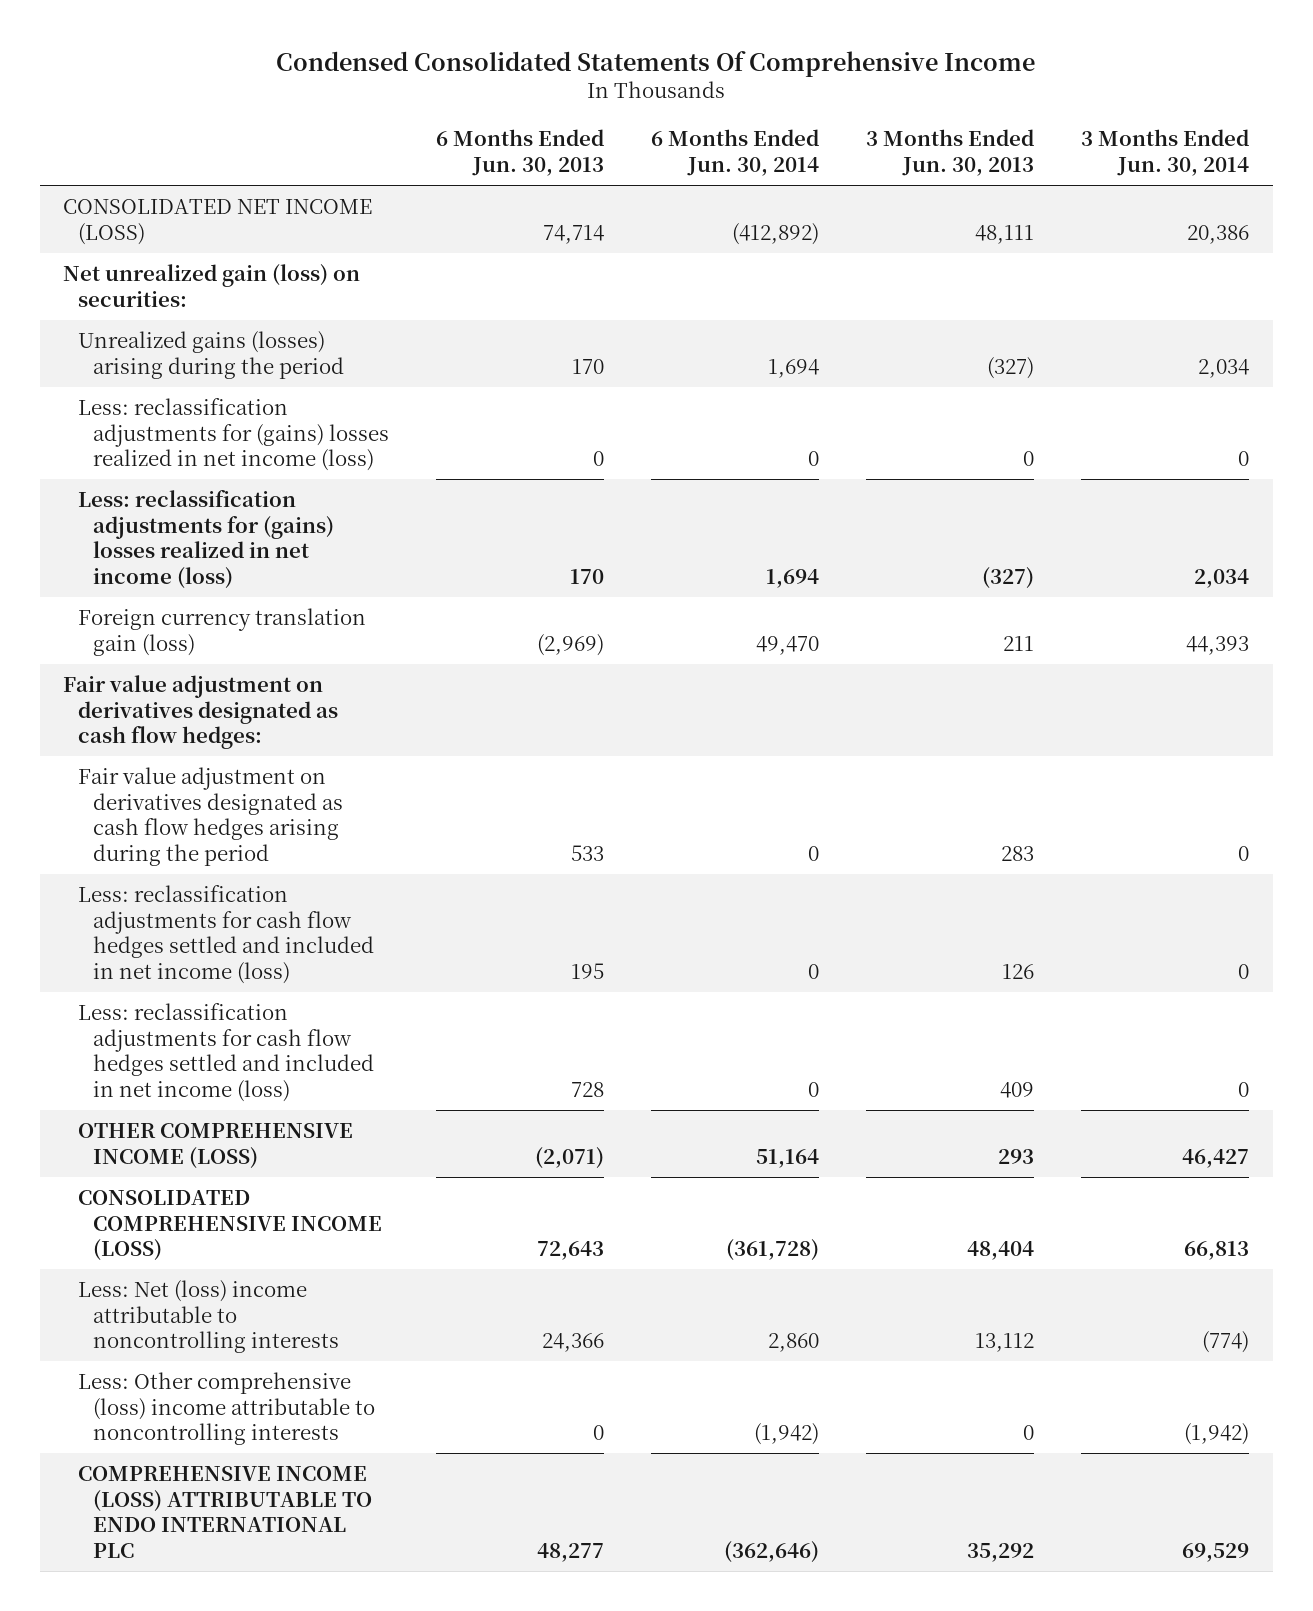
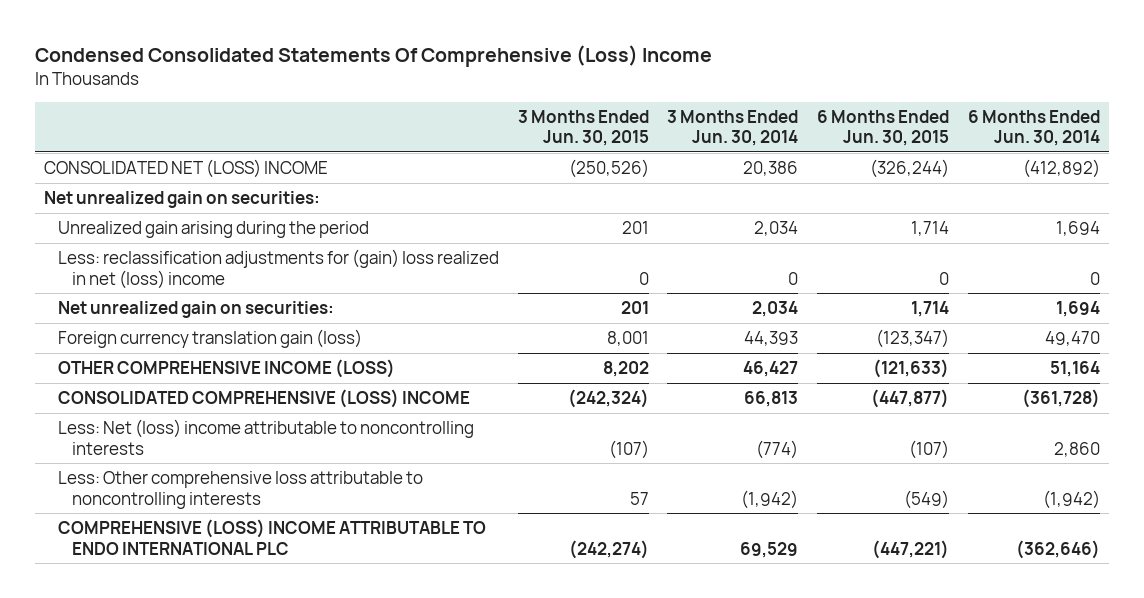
[276,51,1036,78] Condensed Consolidated Statements Of Comprehensive Income -> [35,44,713,67] Condensed Consolidated Statements Of Comprehensive (Loss) Income
[435,129,604,177] 6 Months Ended Jun. 30, 2013 -> none
[866,129,1035,177] 3 Months Ended Jun. 30, 2013 -> none
none -> [517,109,649,147] 3 Months Ended Jun. 30, 2015
none -> [817,109,950,147] 6 Months Ended Jun. 30, 2015
[63,198,373,245] CONSOLIDATED NET INCOME (LOSS) -> [44,159,329,179] CONSOLIDATED NET (LOSS) INCOME
[63,263,361,307] Net unrealized gain (loss) on securities: -> [44,191,321,209] Net unrealized gain on securities:
[77,330,344,379] Unrealized gains (losses) arising during the period -> [58,221,370,239] Unrealized gain arising during the period
[77,397,389,472] Less: reclassification adjustments for (gains) losses realized in net income (loss) -> [58,249,500,289] Less: reclassification adjustments for (gain) loss realized in net (loss) income
[77,489,334,590] Less: reclassification adjustments for (gains) losses realized in net income (loss) -> [58,301,335,319] Net unrealized gain on securities:
[63,674,338,750] Fair value adjustment on derivatives designated as cash flow hedges: -> none
[77,766,343,867] Fair value adjustment on derivatives designated as cash flow hedges arising during the period -> none
[77,884,374,985] Less: reclassification adjustments for cash flow hedges settled and included in net income (loss) -> none
[77,1002,374,1103] Less: reclassification adjustments for cash flow hedges settled and included in net income (loss) -> none
[77,1189,382,1262] CONSOLIDATED COMPREHENSIVE INCOME (LOSS) -> [58,389,471,409] CONSOLIDATED COMPREHENSIVE (LOSS) INCOME
[77,1371,375,1446] Less: Other comprehensive (loss) income attributable to noncontrolling interests -> [58,471,424,509] Less: Other comprehensive loss attributable to noncontrolling interests
[77,1465,372,1559] COMPREHENSIVE INCOME (LOSS) ATTRIBUTABLE TO ENDO INTERNATIONAL PLC -> [58,519,487,555] COMPREHENSIVE (LOSS) INCOME ATTRIBUTABLE TO ENDO INTERNATIONAL PLC

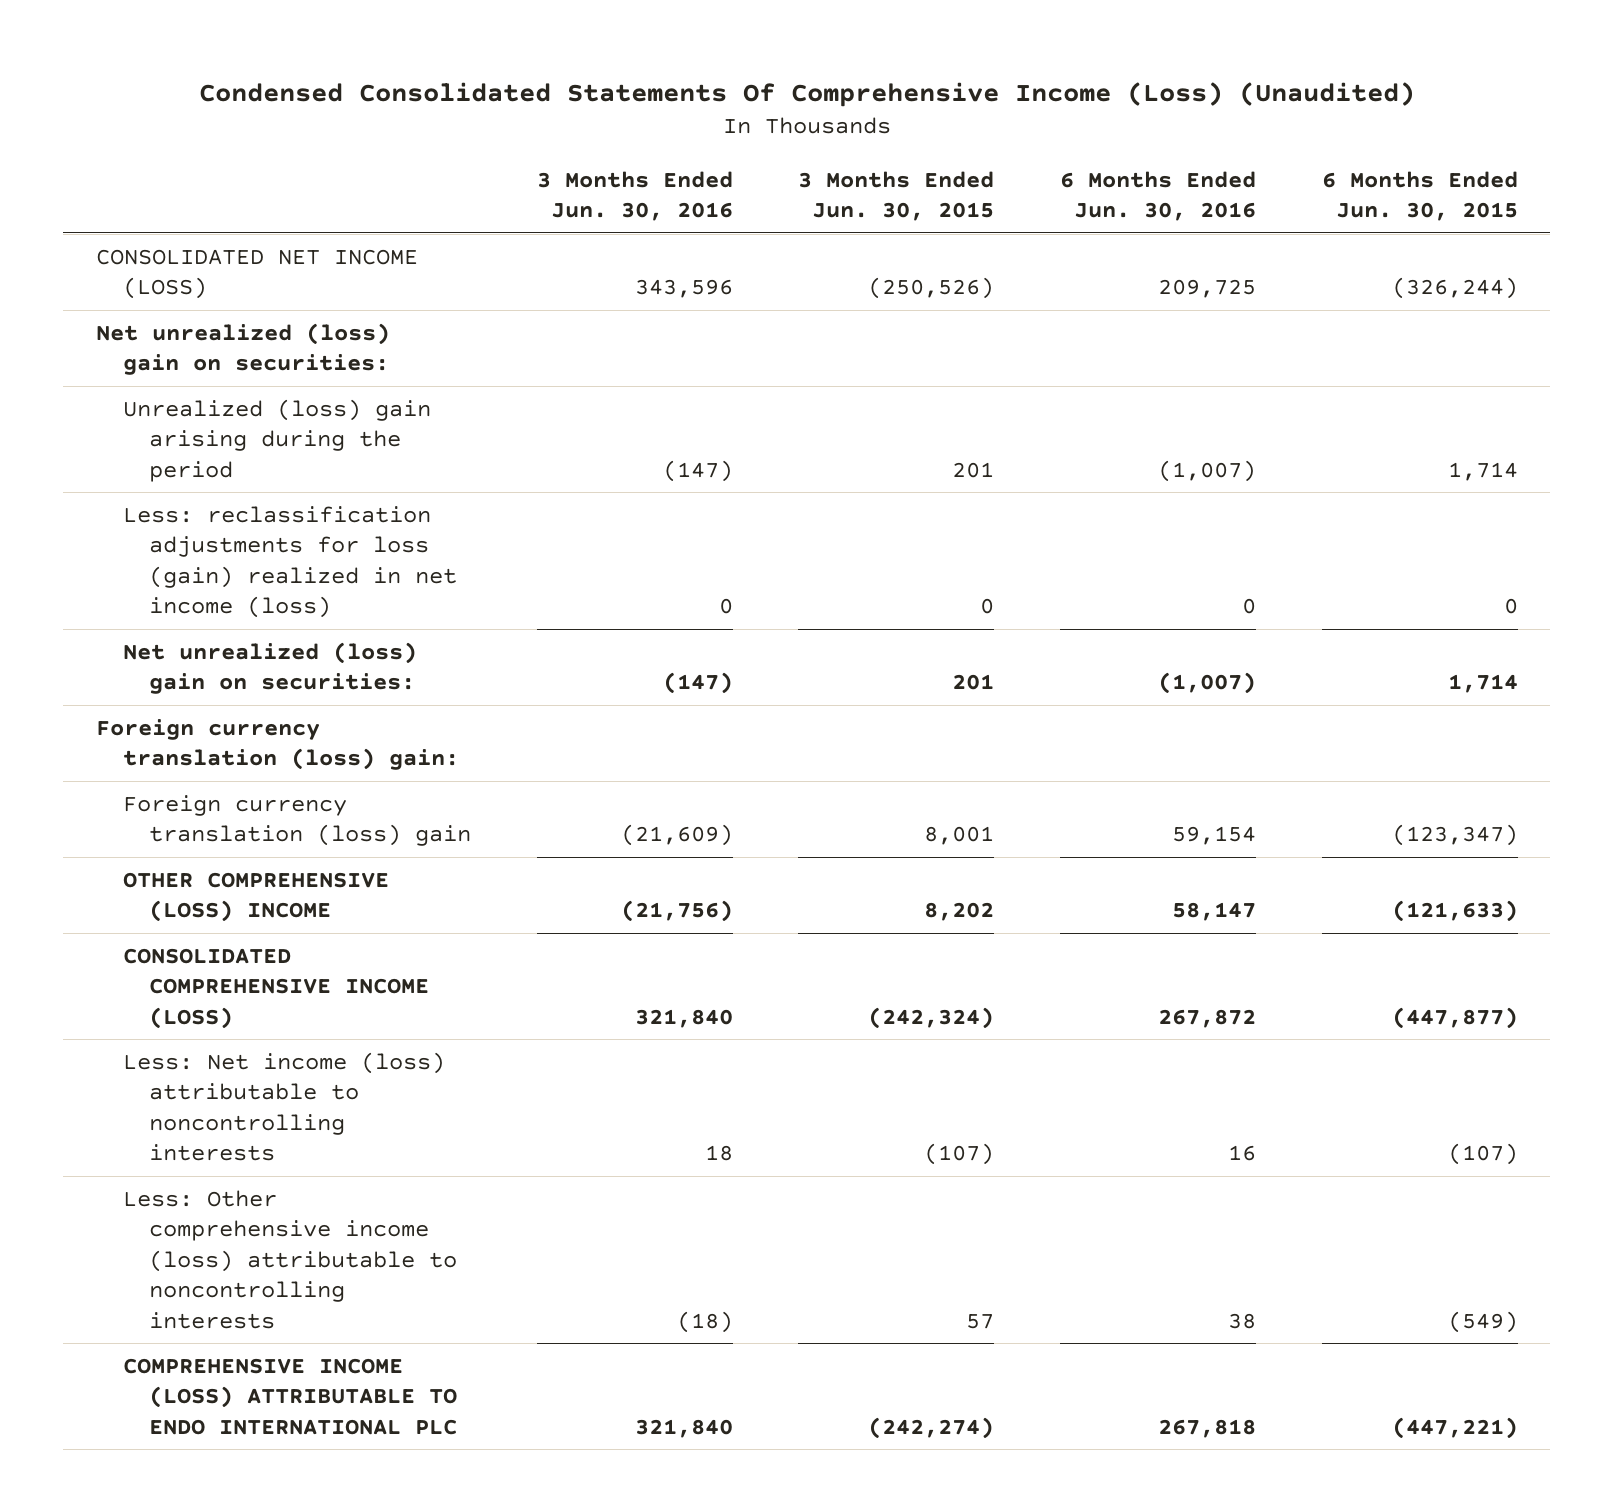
[35,44,713,67] Condensed Consolidated Statements Of Comprehensive (Loss) Income -> [198,81,1415,107] Condensed Consolidated Statements Of Comprehensive Income (Loss) (Unaudited)
[667,109,799,147] 3 Months Ended Jun. 30, 2014 -> none
[967,109,1100,147] 6 Months Ended Jun. 30, 2014 -> none
none -> [536,170,733,222] 3 Months Ended Jun. 30, 2016
none -> [1059,170,1256,222] 6 Months Ended Jun. 30, 2016
[44,159,329,179] CONSOLIDATED NET (LOSS) INCOME -> [95,248,418,300] CONSOLIDATED NET INCOME (LOSS)
[44,191,321,209] Net unrealized gain on securities: -> [95,322,390,376] Net unrealized (loss) gain on securities:
[58,221,370,239] Unrealized gain arising during the period -> [122,398,431,482] Unrealized (loss) gain arising during the period
[58,249,500,289] Less: reclassification adjustments for (gain) loss realized in net (loss) income -> [122,505,458,619] Less: reclassification adjustments for loss (gain) realized in net income (loss)
[58,301,335,319] Net unrealized gain on securities: -> [122,641,417,695] Net unrealized (loss) gain on securities:
none -> [95,718,459,771] Foreign currency translation (loss) gain:
[58,329,363,349] Foreign currency translation gain (loss) -> [122,794,472,847] Foreign currency translation (loss) gain
[58,359,396,379] OTHER COMPREHENSIVE INCOME (LOSS) -> [122,871,389,923] OTHER COMPREHENSIVE (LOSS) INCOME
[58,389,471,409] CONSOLIDATED COMPREHENSIVE (LOSS) INCOME -> [122,947,430,1029] CONSOLIDATED COMPREHENSIVE INCOME (LOSS)
[58,419,475,455] Less: Net (loss) income attributable to noncontrolling interests -> [122,1051,445,1162] Less: Net income (loss) attributable to noncontrolling interests
[58,471,424,509] Less: Other comprehensive loss attributable to noncontrolling interests -> [122,1189,458,1329] Less: Other comprehensive income (loss) attributable to noncontrolling interests
[58,519,487,555] COMPREHENSIVE (LOSS) INCOME ATTRIBUTABLE TO ENDO INTERNATIONAL PLC -> [122,1357,458,1435] COMPREHENSIVE INCOME (LOSS) ATTRIBUTABLE TO ENDO INTERNATIONAL PLC

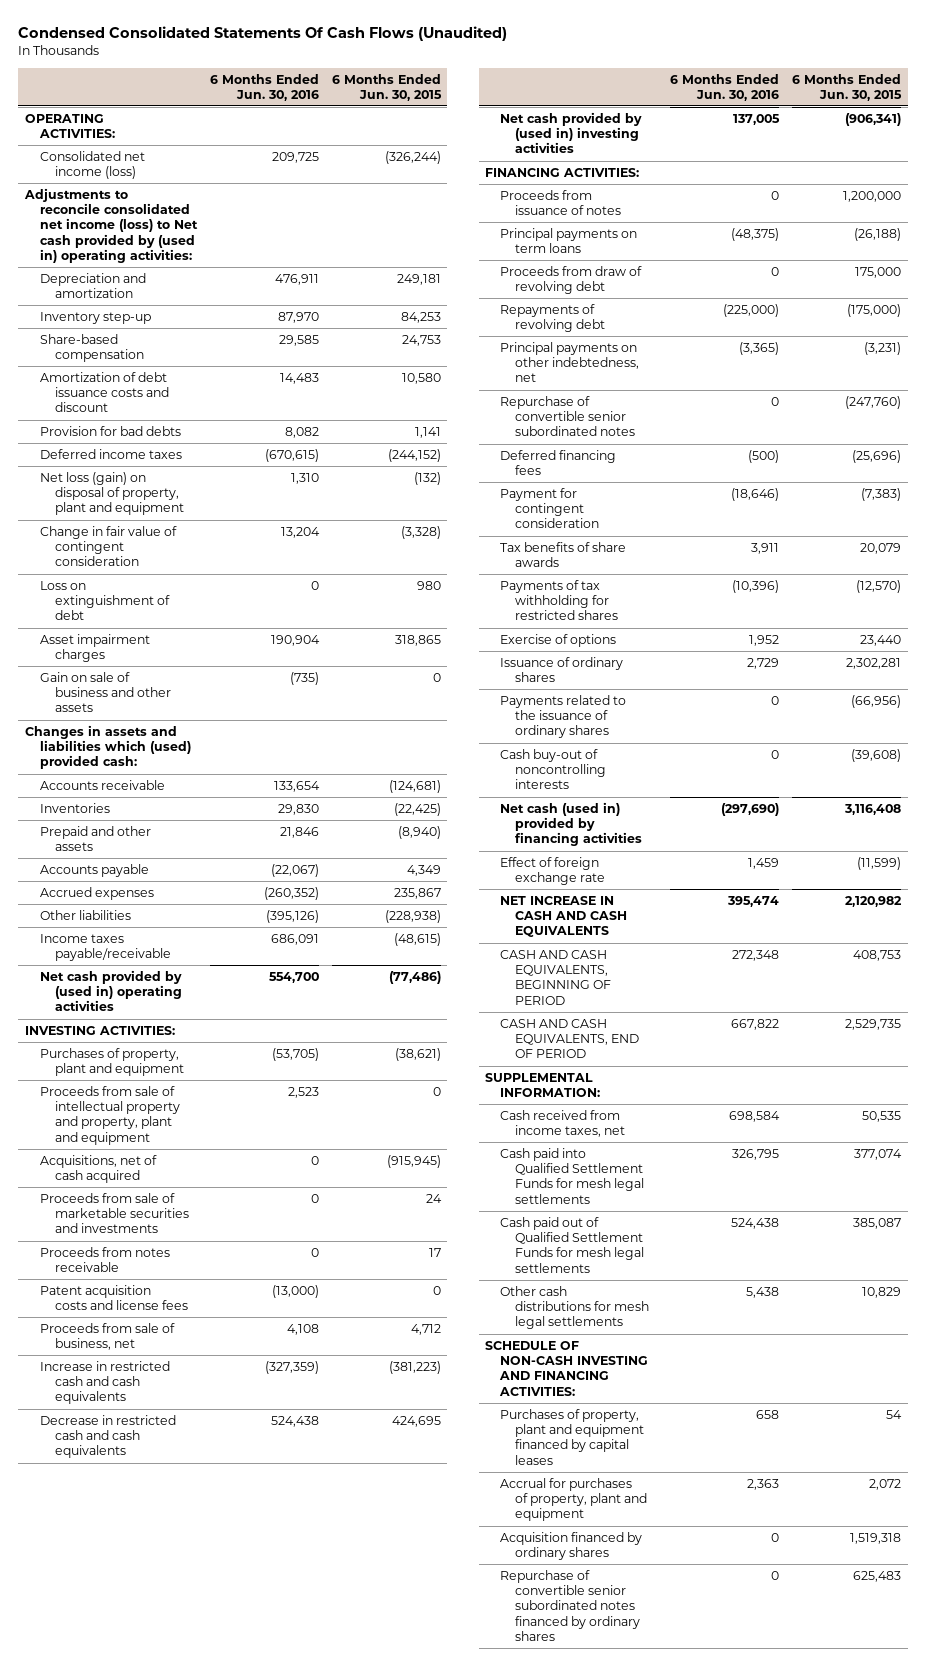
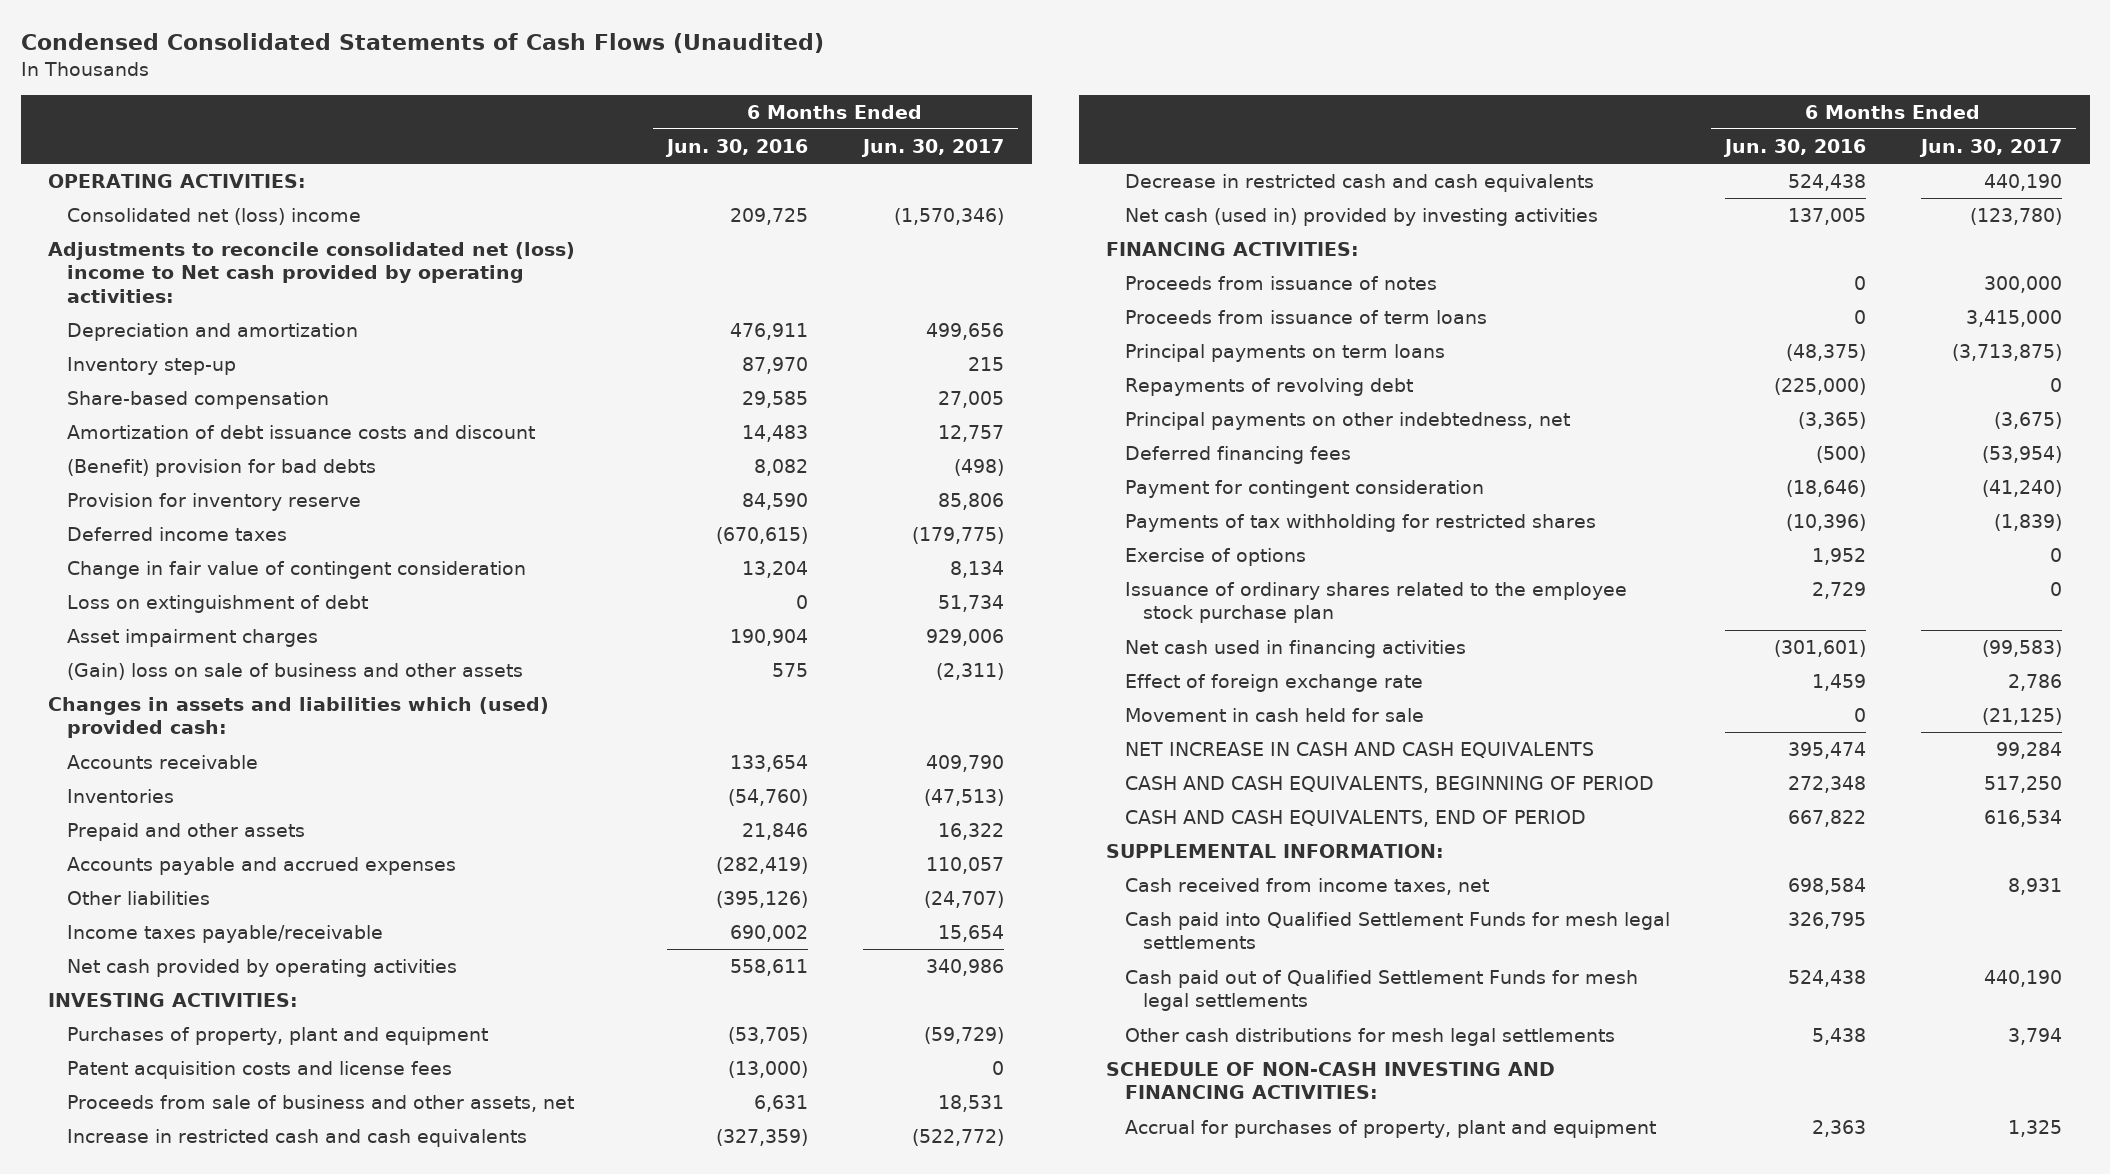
[18,25,508,41] Condensed Consolidated Statements Of Cash Flows (Unaudited) -> [20,33,824,54] Condensed Consolidated Statements of Cash Flows (Unaudited)
[331,73,442,101] 6 Months Ended Jun. 30, 2015 -> none
none -> [860,138,1004,157] Jun. 30, 2017
[39,150,145,180] Consolidated net income (loss) -> [66,208,361,226] Consolidated net (loss) income
[23,187,198,264] Adjustments to reconcile consolidated net income (loss) to Net cash provided by (used in) operating activities: -> [48,242,576,303] Adjustments to reconcile consolidated net (loss) income to Net cash provided by operating activities:
[39,425,181,436] Provision for bad debts -> [66,459,376,478] (Benefit) provision for bad debts
none -> [66,493,361,512] Provision for inventory reserve
[39,471,184,516] Net loss (gain) on disposal of property, plant and equipment -> none
[39,671,171,713] Gain on sale of business and other assets -> [66,663,523,681] (Gain) loss on sale of business and other assets
[289,671,319,685] (735) -> [771,663,808,678] 575
[277,803,319,815] 29,830 -> [727,789,808,807] (54,760)
[39,863,149,877] Accounts payable -> none
[39,886,154,900] Accrued expenses -> none
none -> [66,857,456,876] Accounts payable and accrued expenses
[270,933,319,945] 686,091 -> [729,925,808,943] 690,002
[39,969,182,1012] Net cash provided by (used in) operating activities -> [66,959,457,978] Net cash provided by operating activities
[268,971,319,983] 554,700 -> [729,959,808,977] 558,611
[39,1085,180,1145] Proceeds from sale of intellectual property and property, plant and equipment -> none
[39,1154,157,1184] Acquisitions, net of cash acquired -> none
[39,1192,189,1234] Proceeds from sale of marketable securities and investments -> none
[39,1246,170,1273] Proceeds from notes receivable -> none
[39,1322,175,1351] Proceeds from sale of business, net -> [66,1095,574,1113] Proceeds from sale of business and other assets, net
[286,1323,319,1335] 4,108 -> [753,1095,808,1113] 6,631
[500,111,643,154] Net cash provided by (used in) investing activities -> [1124,208,1598,227] Net cash (used in) provided by investing activities
none -> [1124,310,1487,325] Proceeds from issuance of term loans
[500,265,643,295] Proceeds from draw of revolving debt -> none
[500,395,636,437] Repurchase of convertible senior subordinated notes -> none
[500,541,627,568] Tax benefits of share awards -> none
[500,694,627,739] Payments related to the issuance of ordinary shares -> none
[500,748,607,790] Cash buy-out of noncontrolling interests -> none
[500,656,624,683] Issuance of ordinary shares -> [1124,582,1627,624] Issuance of ordinary shares related to the employee stock purchase plan
[500,801,643,847] Net cash (used in) provided by financing activities -> [1124,640,1466,659] Net cash used in financing activities
[721,802,780,816] (297,690) -> [1773,640,1866,658] (301,601)
none -> [1124,708,1424,723] Movement in cash held for sale
[500,1408,645,1465] Purchases of property, plant and equipment financed by capital leases -> none
[500,1531,643,1561] Acquisition financed by ordinary shares -> none
[500,1569,641,1642] Repurchase of convertible senior subordinated notes financed by ordinary shares -> none

